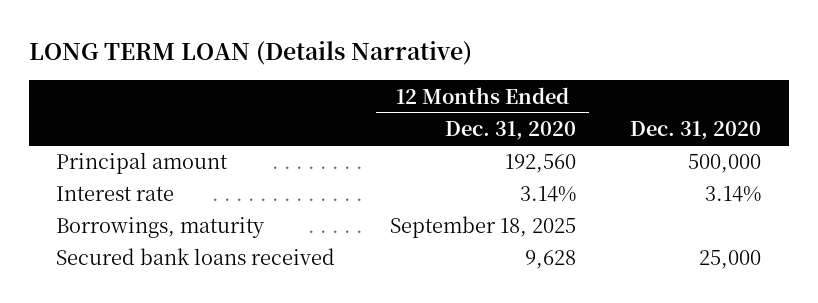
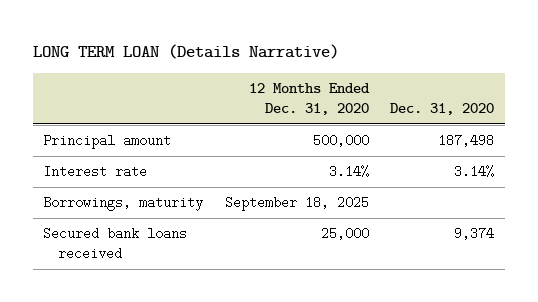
[504,154,576,174] 192,560 -> [312,134,369,148] 500,000
[688,154,762,174] 500,000 -> [438,134,495,148] 187,498
[524,250,576,270] 9,628 -> [320,227,369,241] 25,000
[699,250,762,270] 25,000 -> [454,227,495,241] 9,374

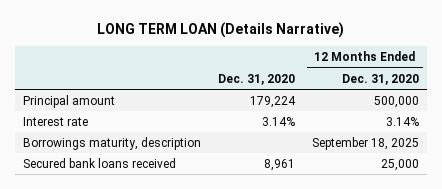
[438,134,495,148] 187,498 -> [249,96,296,109] 179,224
[43,196,204,212] Borrowings, maturity -> [23,137,202,151] Borrowings maturity, description
[454,227,495,241] 9,374 -> [263,159,295,172] 8,961

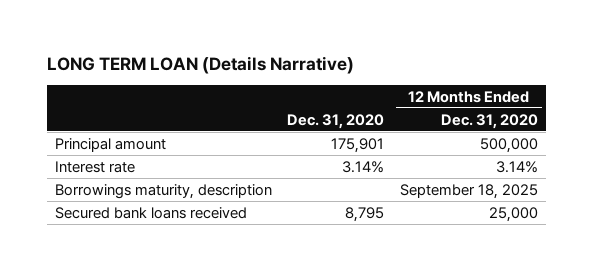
[249,96,296,109] 179,224 -> [331,137,385,153] 175,901
[263,159,295,172] 8,961 -> [345,206,385,222] 8,795

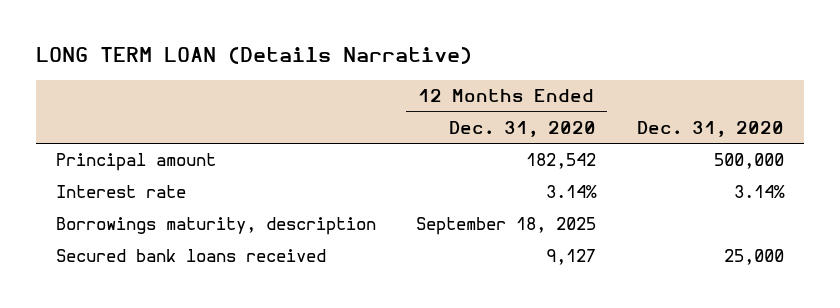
[331,137,385,153] 175,901 -> [713,153,784,170] 500,000
[480,137,539,153] 500,000 -> [526,153,597,170] 182,542
[345,206,385,222] 8,795 -> [723,249,784,266] 25,000
[489,206,539,222] 25,000 -> [546,249,597,266] 9,127

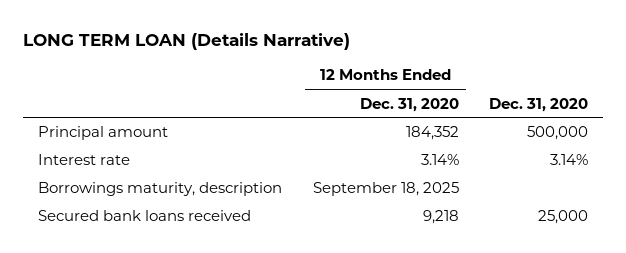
[526,153,597,170] 182,542 -> [405,126,459,141] 184,352
[546,249,597,266] 9,127 -> [422,210,459,225] 9,218

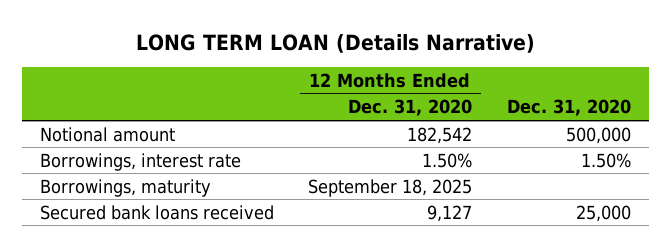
[38,126,169,141] Principal amount -> [39,126,175,142] Notional amount
[405,126,459,141] 184,352 -> [407,126,473,144] 182,542
[38,154,131,166] Interest rate -> [39,152,241,171] Borrowings, interest rate
[420,154,459,166] 3.14% -> [422,152,473,168] 1.50%
[550,154,589,166] 3.14% -> [581,152,632,168] 1.50%
[38,182,283,197] Borrowings maturity, description -> [39,178,211,197] Borrowings, maturity
[422,210,459,225] 9,218 -> [427,204,473,222] 9,127

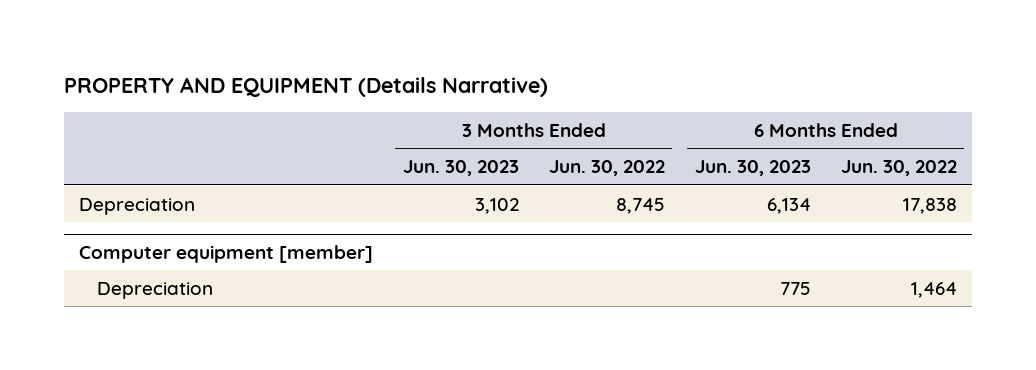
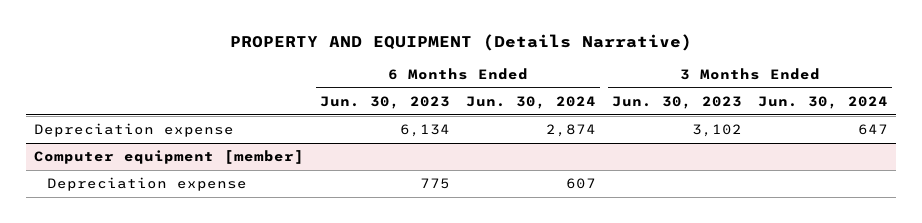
[548,160,665,177] Jun. 30, 2022 -> none
[840,160,957,177] Jun. 30, 2022 -> none
none -> [466,95,597,109] Jun. 30, 2024
none -> [757,95,888,109] Jun. 30, 2024
[78,197,195,215] Depreciation -> [34,123,235,138] Depreciation expense
[97,281,214,299] Depreciation -> [46,177,247,192] Depreciation expense

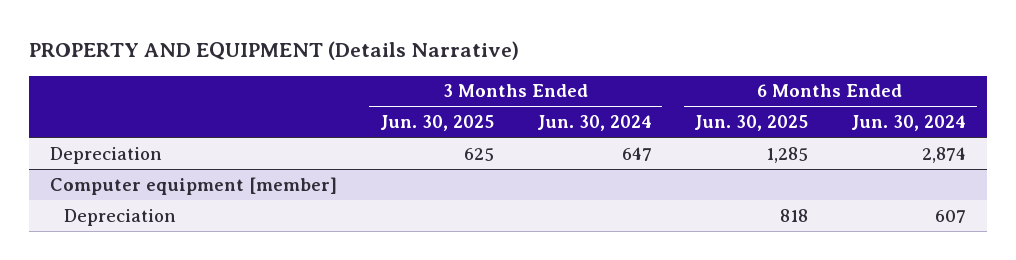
[320,95,451,109] Jun. 30, 2023 -> none
[611,95,742,109] Jun. 30, 2023 -> none
none -> [379,115,494,132] Jun. 30, 2025
none -> [694,115,809,132] Jun. 30, 2025
[34,123,235,138] Depreciation expense -> [50,146,163,164] Depreciation
[46,177,247,192] Depreciation expense -> [64,208,177,226] Depreciation

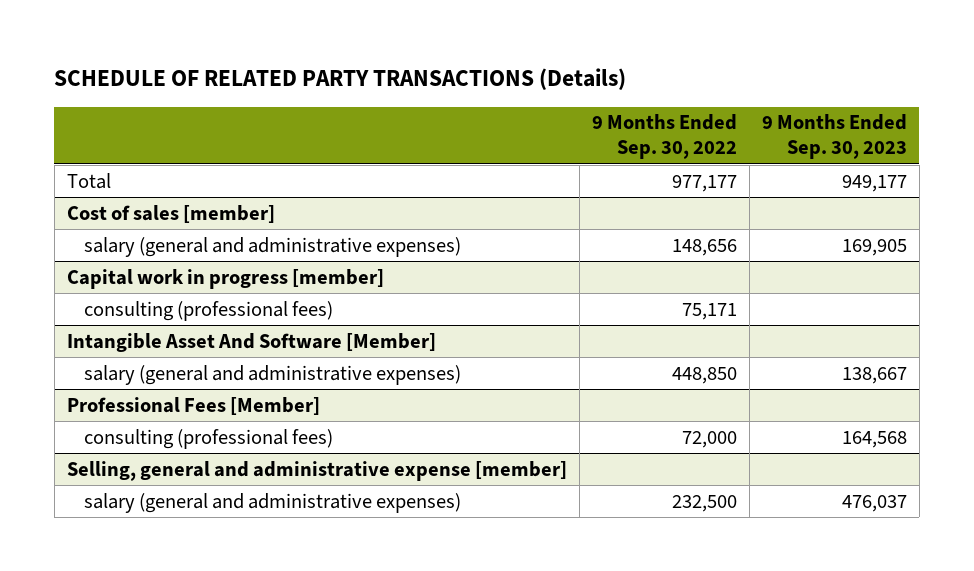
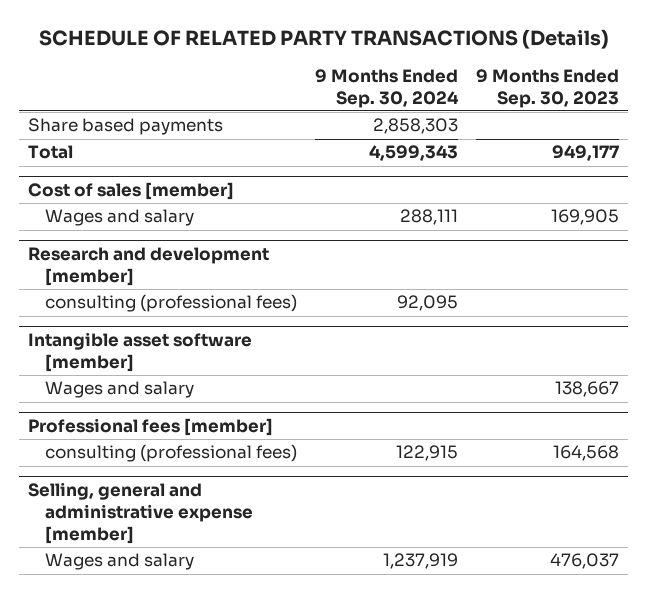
[591,114,737,160] 9 Months Ended Sep. 30, 2022 -> none
none -> [315,68,460,108] 9 Months Ended Sep. 30, 2024
none -> [28,118,224,136] Share based payments
[66,268,384,289] Capital work in progress [member] -> none
[84,236,462,257] salary (general and administrative expenses) -> [44,209,194,227] Wages and salary
none -> [28,247,270,287] Research and development [member]
[66,332,436,352] Intangible Asset And Software [Member] -> [28,332,253,373] Intangible asset software [member]
[84,364,462,385] salary (general and administrative expenses) -> [44,381,194,399] Wages and salary
[66,396,320,415] Professional Fees [Member] -> [28,418,274,437] Professional fees [member]
[84,492,462,513] salary (general and administrative expenses) -> [44,553,194,571] Wages and salary

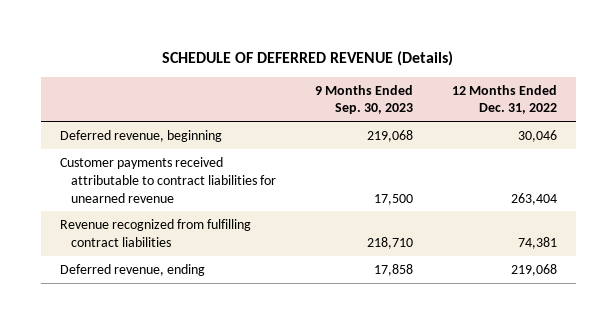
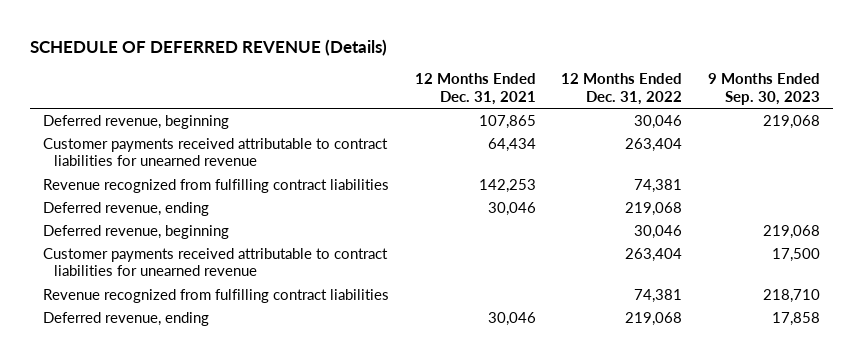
none -> [414,73,536,105] 12 Months Ended Dec. 31, 2021
none -> [43,137,389,167] Customer payments received attributable to contract liabilities for unearned revenue
none -> [43,178,390,193] Revenue recognized from fulfilling contract liabilities
none -> [43,201,210,216] Deferred revenue, ending
none -> [43,224,230,239] Deferred revenue, beginning

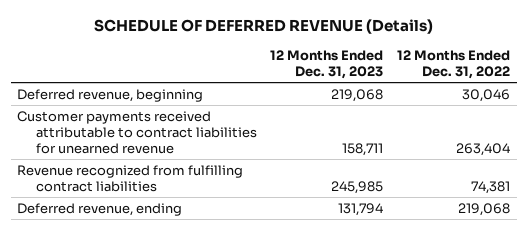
[414,73,536,105] 12 Months Ended Dec. 31, 2021 -> none
[707,73,820,105] 9 Months Ended Sep. 30, 2023 -> none
none -> [270,49,384,79] 12 Months Ended Dec. 31, 2023
[43,224,230,239] Deferred revenue, beginning -> none
[43,247,389,277] Customer payments received attributable to contract liabilities for unearned revenue -> none
[43,288,390,303] Revenue recognized from fulfilling contract liabilities -> none
[43,311,210,326] Deferred revenue, ending -> none

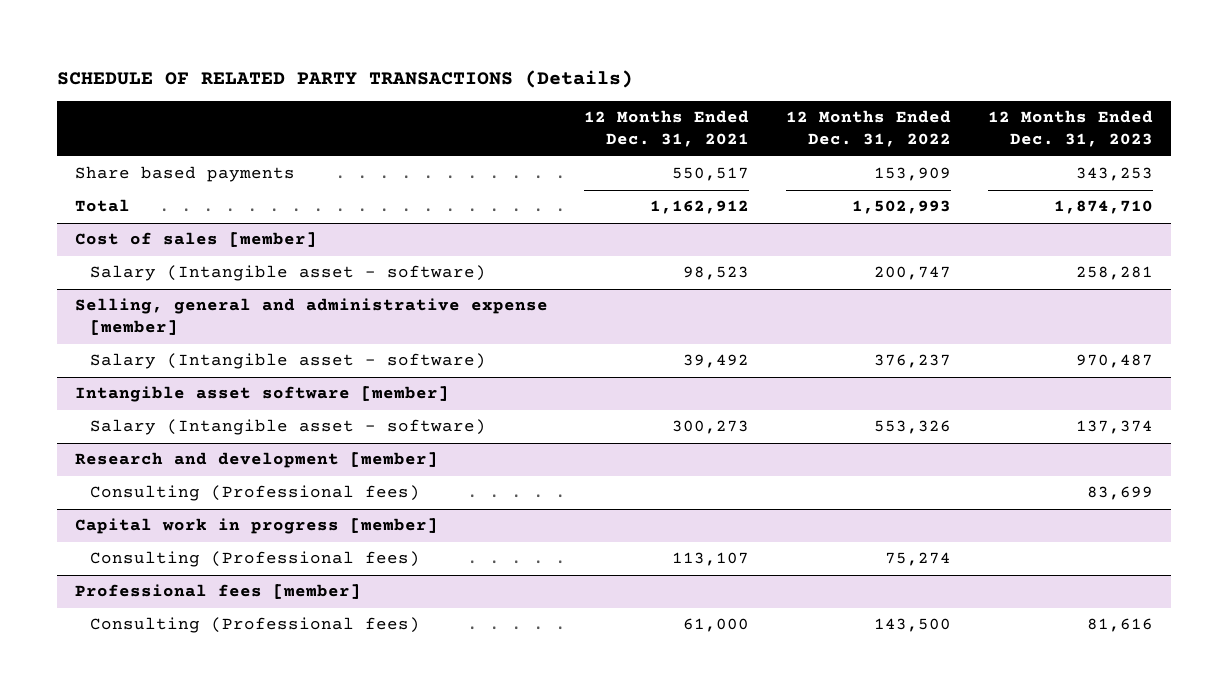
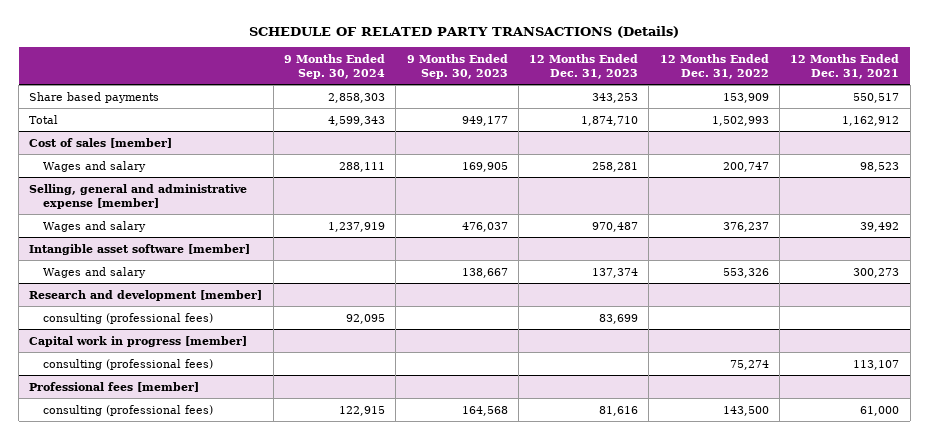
none -> [284,53,386,80] 9 Months Ended Sep. 30, 2024
none -> [406,53,508,80] 9 Months Ended Sep. 30, 2023
[89,265,486,282] Salary (Intangible asset - software) -> [42,160,146,172] Wages and salary
[89,353,486,370] Salary (Intangible asset - software) -> [42,220,146,232] Wages and salary
[89,419,486,436] Salary (Intangible asset - software) -> [42,266,146,278] Wages and salary
[89,485,420,502] Consulting (Professional fees) -> [42,312,213,324] consulting (professional fees)
[89,551,420,568] Consulting (Professional fees) -> [42,358,213,370] consulting (professional fees)
[89,617,420,634] Consulting (Professional fees) -> [42,404,213,416] consulting (professional fees)

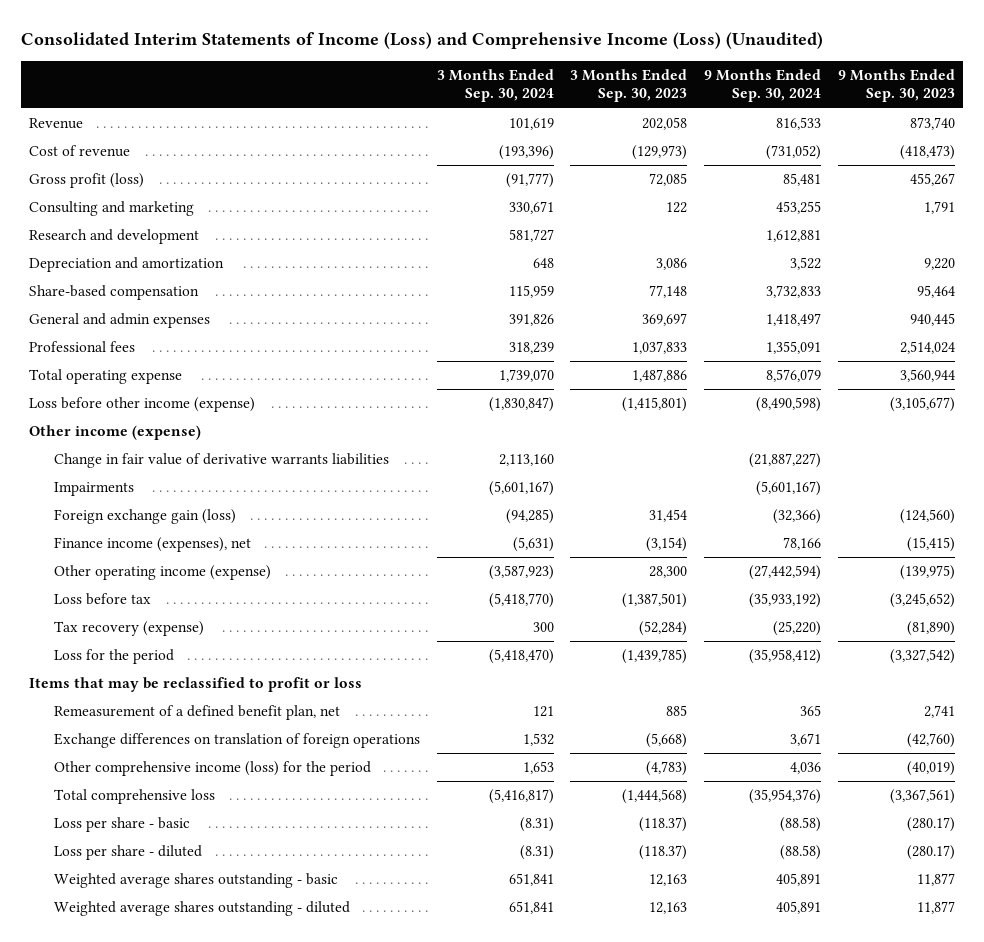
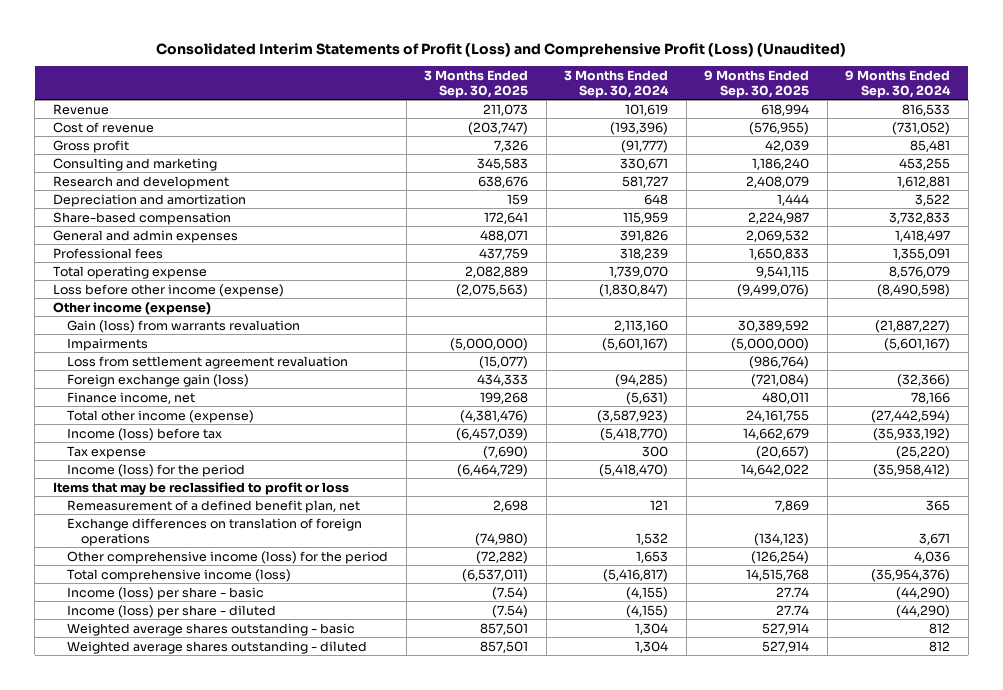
[20,32,823,50] Consolidated Interim Statements of Income (Loss) and Comprehensive Income (Loss) (Unaudited) -> [156,42,847,57] Consolidated Interim Statements of Profit (Loss) and Comprehensive Profit (Loss) (Unaudited)
[570,69,688,103] 3 Months Ended Sep. 30, 2023 -> none
[837,69,955,103] 9 Months Ended Sep. 30, 2023 -> none
none -> [424,69,529,98] 3 Months Ended Sep. 30, 2025
none -> [704,69,810,98] 9 Months Ended Sep. 30, 2025
[29,173,145,189] Gross profit (loss) -> [52,139,129,153] Gross profit
[53,453,389,469] Change in fair value of derivative warrants liabilities -> [67,319,301,333] Gain (loss) from warrants revaluation
none -> [67,355,349,369] Loss from settlement agreement revaluation
[53,537,251,553] Finance income (expenses), net -> [67,391,196,404] Finance income, net
[53,565,271,581] Other operating income (expense) -> [67,409,255,423] Total other income (expense)
[53,593,151,606] Loss before tax -> [67,427,223,441] Income (loss) before tax
[53,621,204,637] Tax recovery (expense) -> [67,445,147,459] Tax expense
[53,649,174,665] Loss for the period -> [67,463,246,477] Income (loss) for the period
[53,789,215,805] Total comprehensive loss -> [67,568,292,582] Total comprehensive income (loss)
[53,817,190,833] Loss per share - basic -> [67,586,265,600] Income (loss) per share - basic
[519,817,554,833] (8.31) -> [626,586,669,600] (4,155)
[780,817,822,833] (88.58) -> [896,586,951,600] (44,290)
[53,845,202,861] Loss per share - diluted -> [67,604,277,618] Income (loss) per share - diluted
[519,845,554,861] (8.31) -> [626,604,669,618] (4,155)
[780,845,822,861] (88.58) -> [896,604,951,618] (44,290)
[508,873,554,887] 651,841 -> [635,622,669,635] 1,304
[776,873,822,887] 405,891 -> [929,622,951,634] 812
[508,901,554,915] 651,841 -> [635,640,669,653] 1,304
[776,901,822,915] 405,891 -> [929,640,951,652] 812

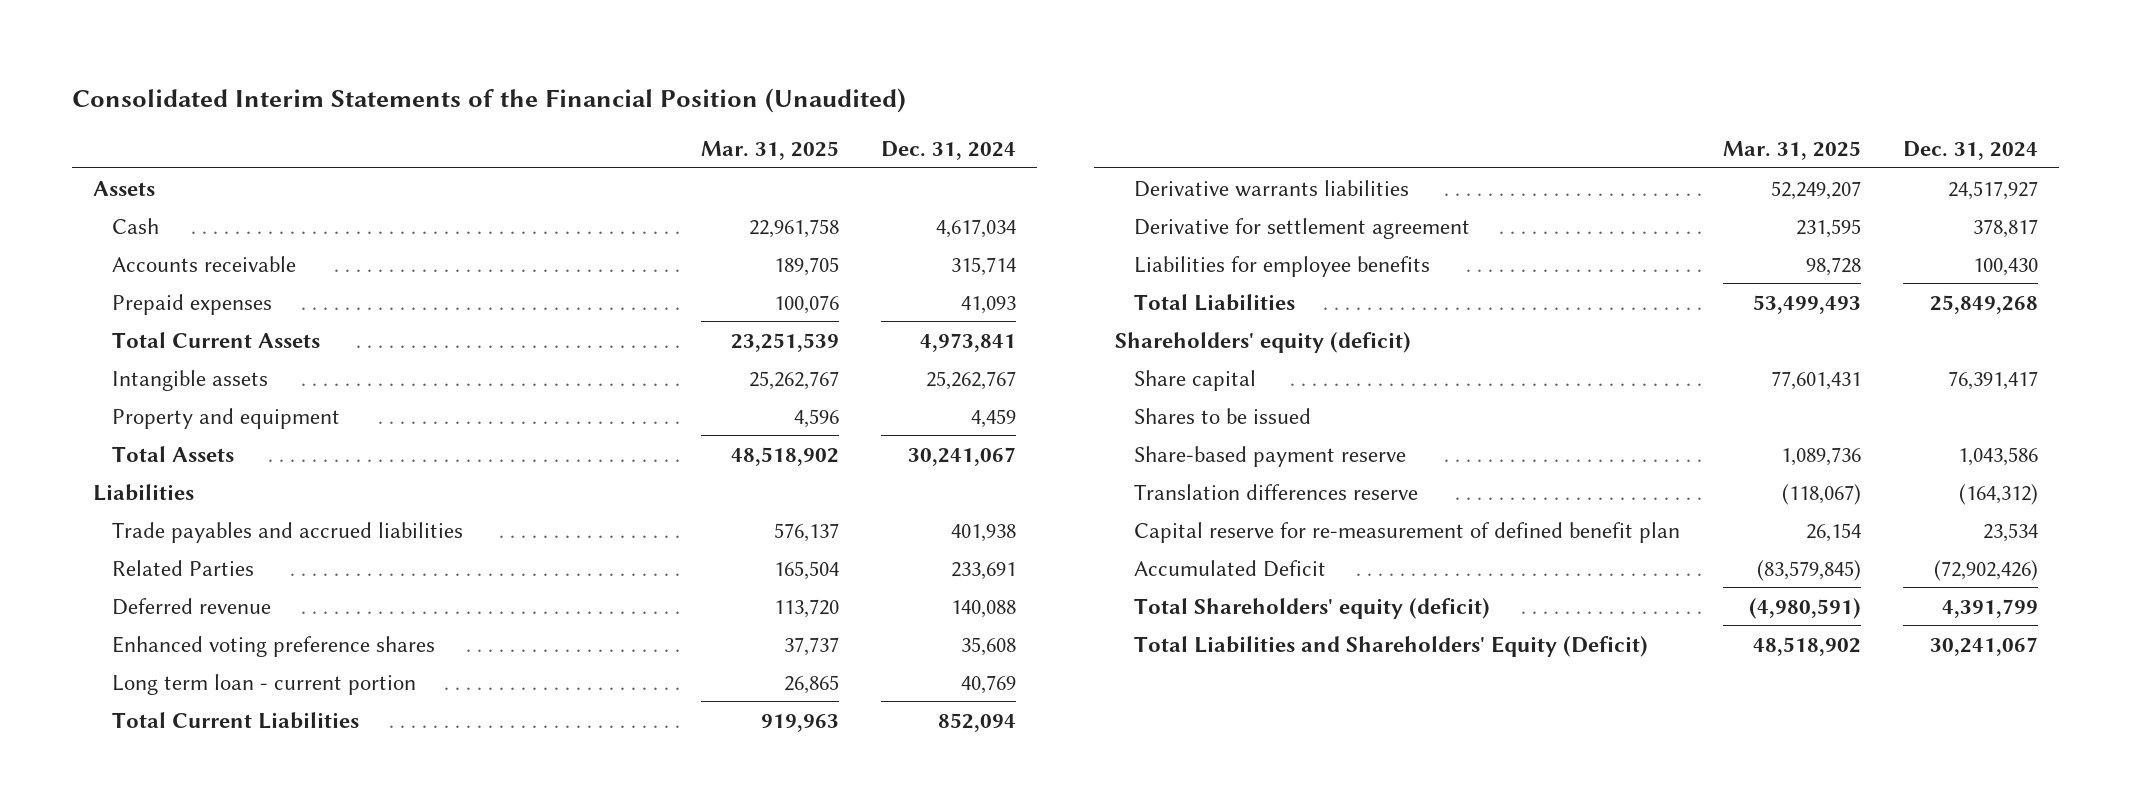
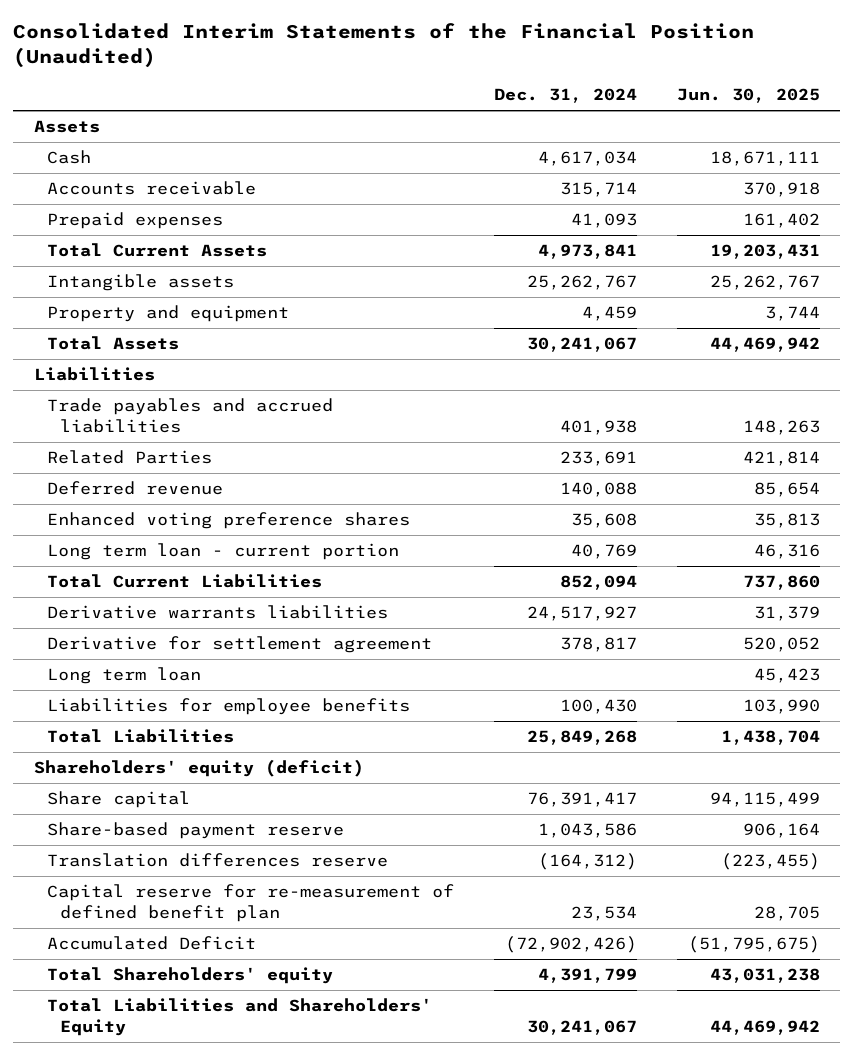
[700,140,839,160] Mar. 31, 2025 -> none
none -> [676,88,820,104] Jun. 30, 2025
none -> [46,667,201,685] Long term loan
[1134,407,1312,424] Shares to be issued -> none
[1134,597,1491,619] Total Shareholders' equity (deficit) -> [46,967,333,985] Total Shareholders' equity
[1134,635,1649,657] Total Liabilities and Shareholders' Equity (Deficit) -> [46,998,432,1036] Total Liabilities and Shareholders' Equity

